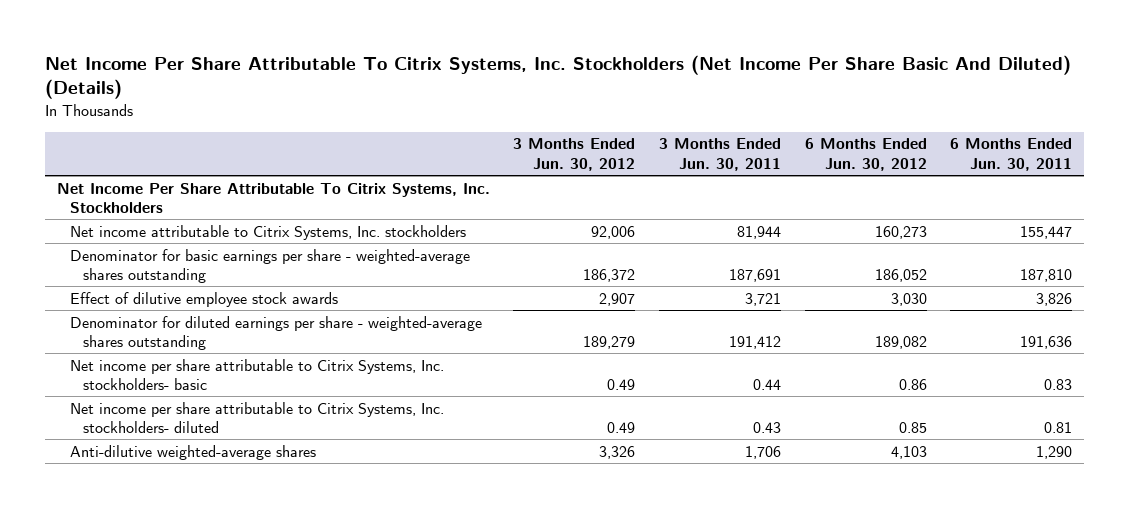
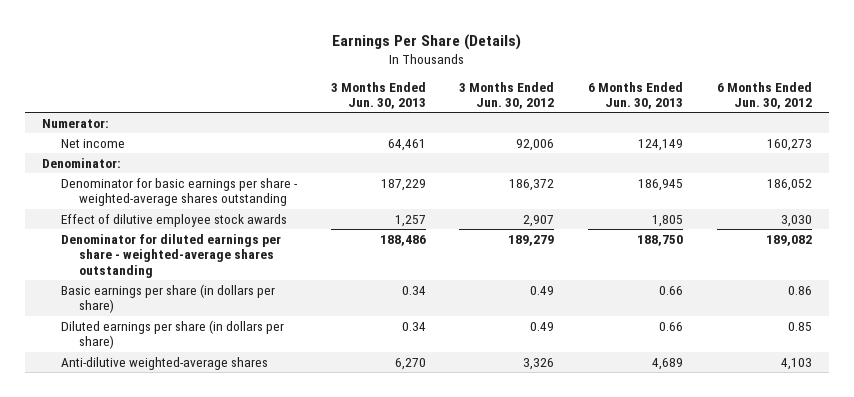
[44,54,1071,100] Net Income Per Share Attributable To Citrix Systems, Inc. Stockholders (Net Income Per Share Basic And Diluted) (Details) -> [332,33,522,50] Earnings Per Share (Details)
[659,138,782,171] 3 Months Ended Jun. 30, 2011 -> none
[950,138,1073,171] 6 Months Ended Jun. 30, 2011 -> none
none -> [330,81,426,110] 3 Months Ended Jun. 30, 2013
none -> [588,81,684,110] 6 Months Ended Jun. 30, 2013
[56,182,490,213] Net Income Per Share Attributable To Citrix Systems, Inc. Stockholders -> none
none -> [41,118,109,128] Numerator:
[69,224,466,240] Net income attributable to Citrix Systems, Inc. stockholders -> [60,138,125,148] Net income
none -> [41,157,121,168] Denominator:
[69,358,444,390] Net income per share attributable to Citrix Systems, Inc. stockholders- basic -> [60,283,275,314] Basic earnings per share (in dollars per share)
[69,401,444,433] Net income per share attributable to Citrix Systems, Inc. stockholders- diluted -> [60,319,284,350] Diluted earnings per share (in dollars per share)

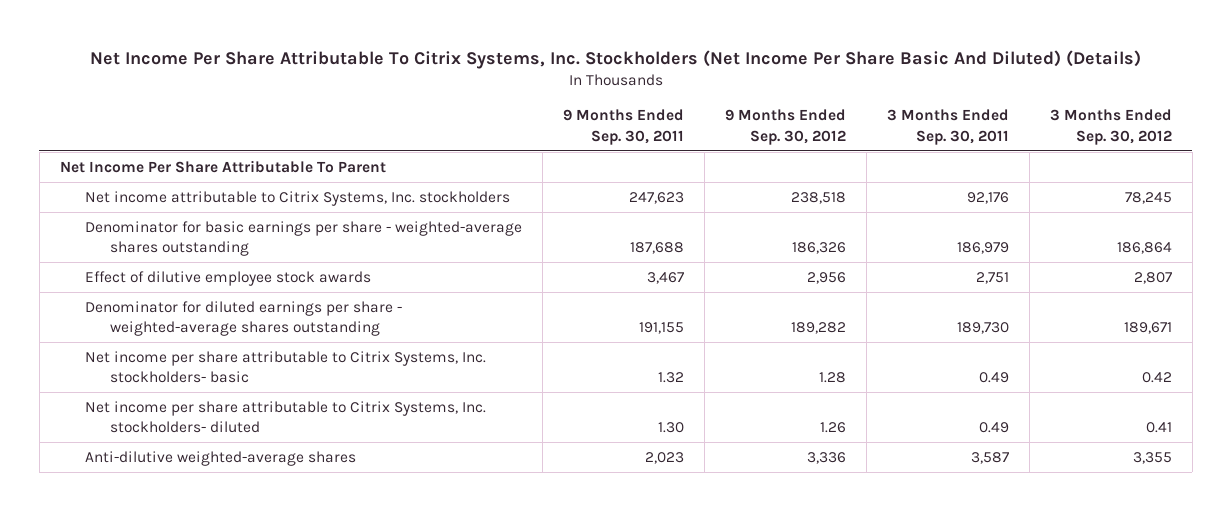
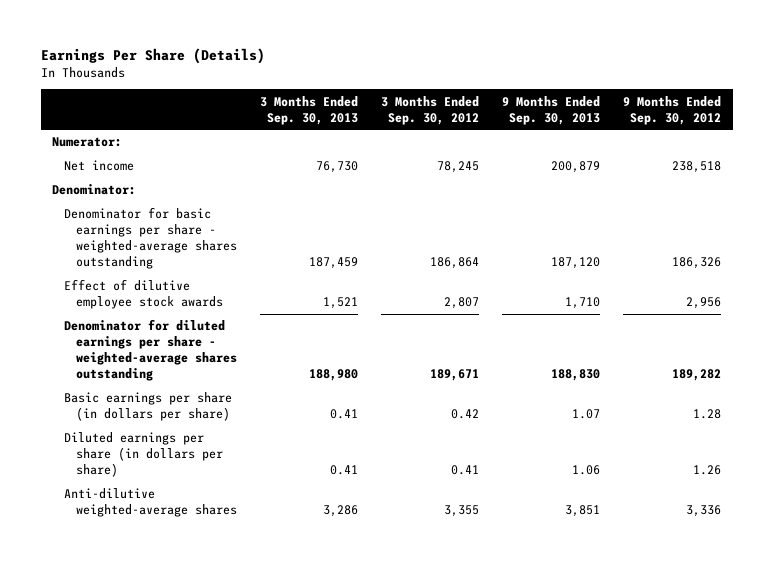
[89,49,1141,69] Net Income Per Share Attributable To Citrix Systems, Inc. Stockholders (Net Income Per Share Basic And Diluted) (Details) -> [41,48,266,65] Earnings Per Share (Details)
[562,109,684,145] 9 Months Ended Sep. 30, 2011 -> none
[886,109,1009,145] 3 Months Ended Sep. 30, 2011 -> none
none -> [260,95,359,125] 3 Months Ended Sep. 30, 2013
none -> [502,95,601,125] 9 Months Ended Sep. 30, 2013
[59,160,386,174] Net Income Per Share Attributable To Parent -> none
none -> [52,137,123,148] Numerator:
[84,191,510,207] Net income attributable to Citrix Systems, Inc. stockholders -> [64,160,135,172] Net income
none -> [52,184,137,196] Denominator:
[84,351,486,384] Net income per share attributable to Citrix Systems, Inc. stockholders- basic -> [64,392,233,422] Basic earnings per share (in dollars per share)
[84,401,486,434] Net income per share attributable to Citrix Systems, Inc. stockholders- diluted -> [64,432,224,478] Diluted earnings per share (in dollars per share)

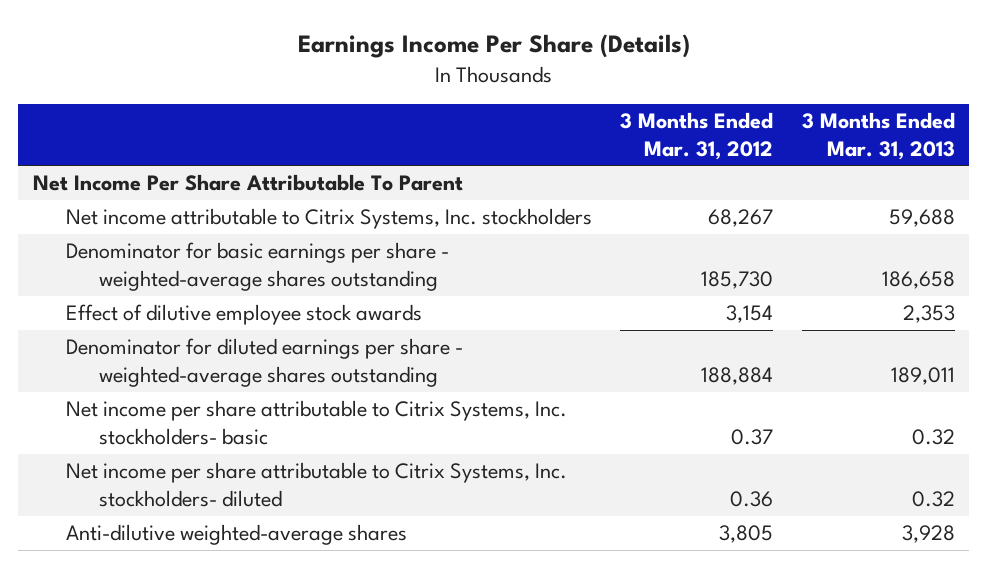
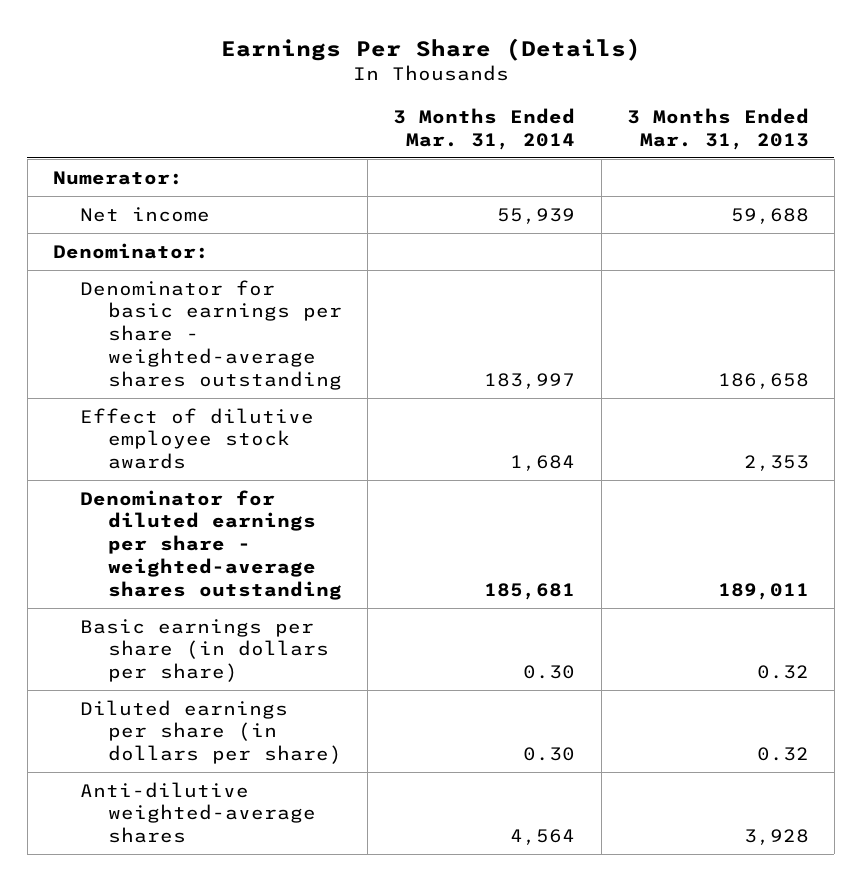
[297,34,690,59] Earnings Income Per Share (Details) -> [220,37,641,61] Earnings Per Share (Details)
[620,111,774,160] 3 Months Ended Mar. 31, 2012 -> none
none -> [393,108,576,150] 3 Months Ended Mar. 31, 2014
[32,174,463,192] Net Income Per Share Attributable To Parent -> none
none -> [52,170,183,185] Numerator:
[65,208,592,230] Net income attributable to Citrix Systems, Inc. stockholders -> [80,206,211,222] Net income
none -> [52,242,209,259] Denominator:
[65,400,567,445] Net income per share attributable to Citrix Systems, Inc. stockholders- basic -> [80,618,329,683] Basic earnings per share (in dollars per share)
[65,462,567,507] Net income per share attributable to Citrix Systems, Inc. stockholders- diluted -> [80,699,342,765] Diluted earnings per share (in dollars per share)

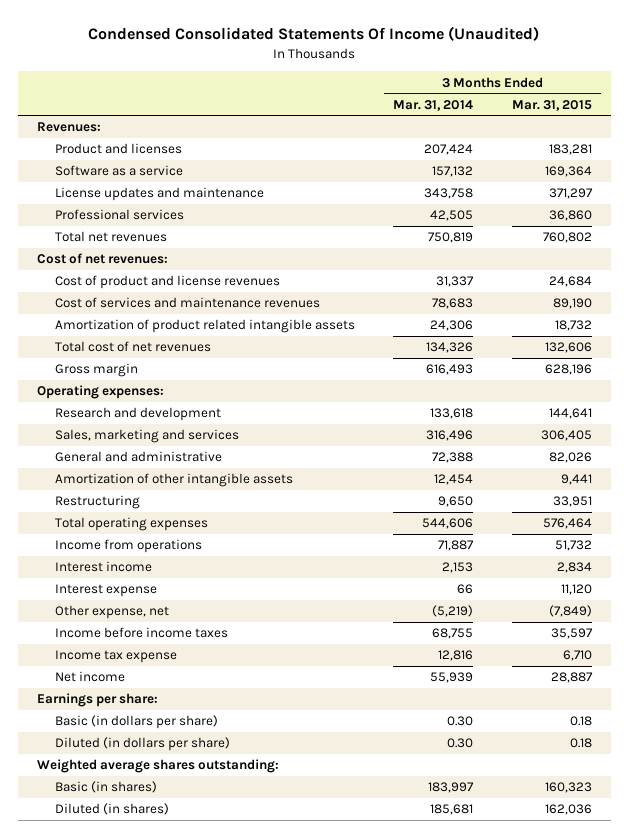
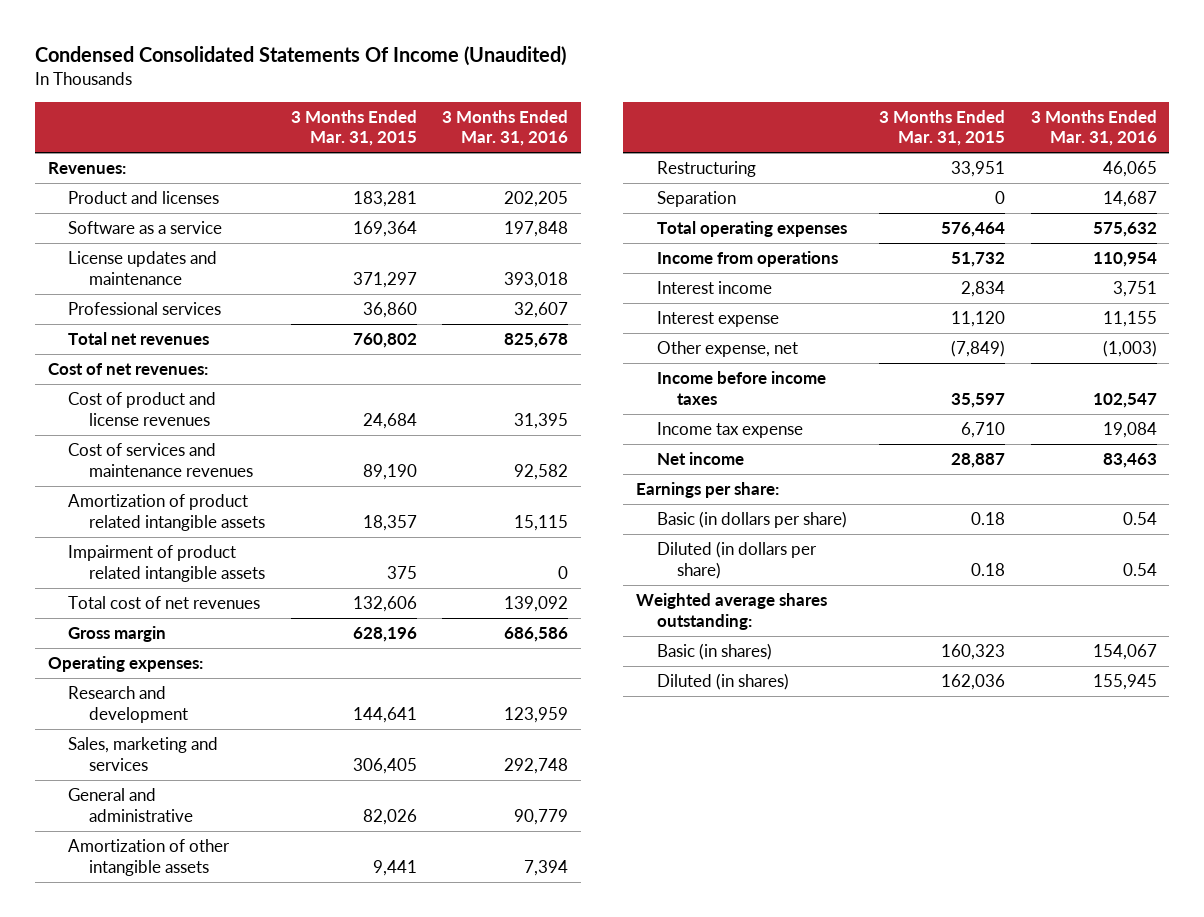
[393,99,474,111] Mar. 31, 2014 -> none
none -> [442,109,569,147] 3 Months Ended Mar. 31, 2016
[554,320,592,332] 18,732 -> [362,514,417,531] 18,357
none -> [68,545,265,582] Impairment of product related intangible assets
none -> [656,191,736,208] Separation

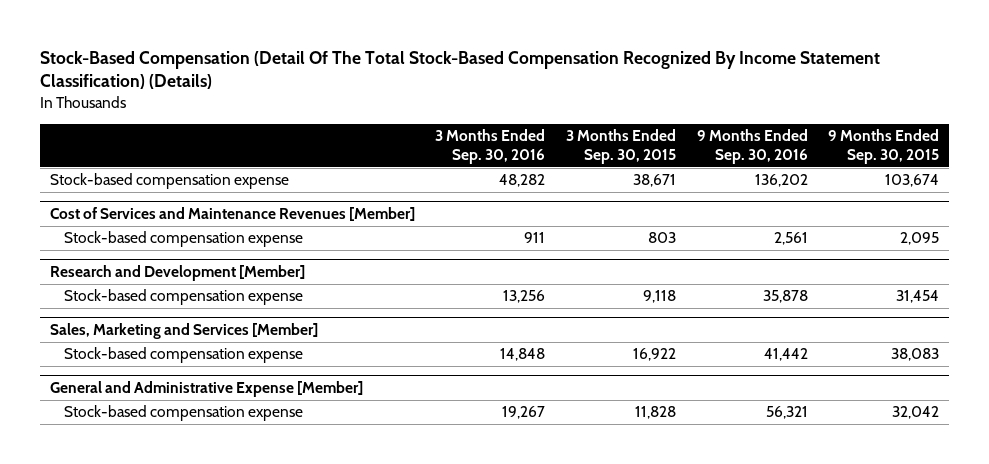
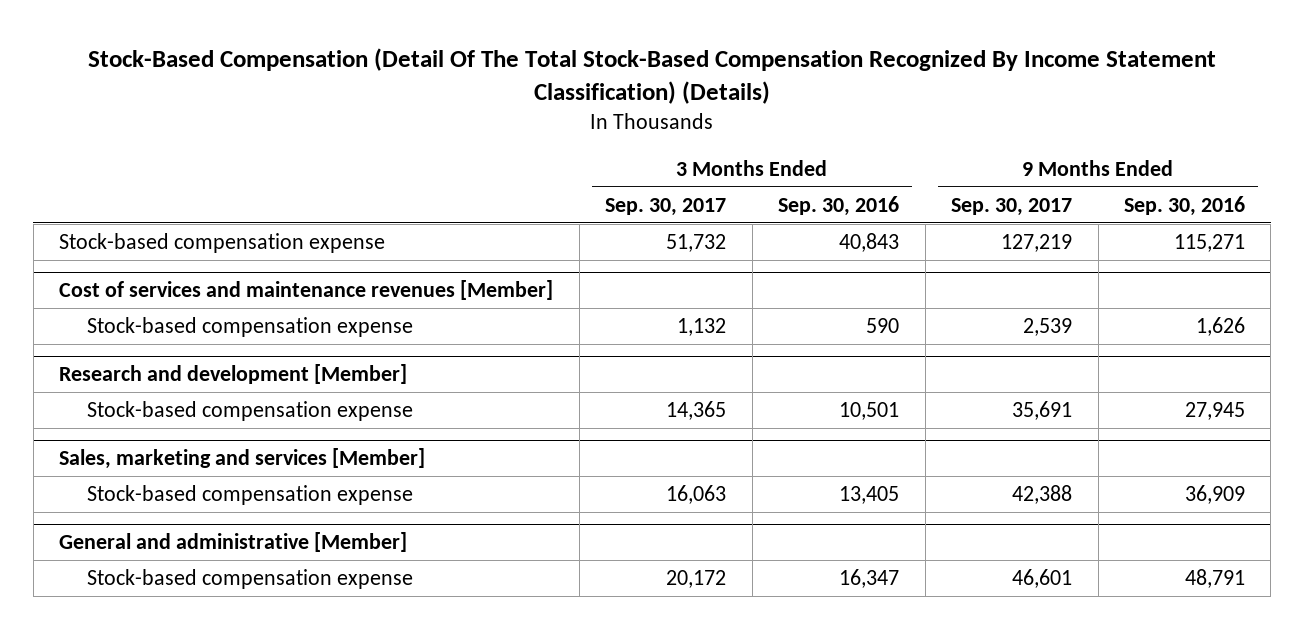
[565,129,676,165] 3 Months Ended Sep. 30, 2015 -> none
[828,129,940,165] 9 Months Ended Sep. 30, 2015 -> none
none -> [605,197,727,216] Sep. 30, 2017
none -> [951,197,1073,216] Sep. 30, 2017
[499,174,546,188] 48,282 -> [839,232,900,252] 40,843
[754,174,808,188] 136,202 -> [1173,233,1245,252] 115,271
[49,206,415,221] Cost of Services and Maintenance Revenues [Member] -> [59,280,554,301] Cost of services and maintenance revenues [Member]
[524,232,546,244] 911 -> [866,317,900,333] 590
[773,232,808,246] 2,561 -> [1195,316,1245,336] 1,626
[49,264,305,281] Research and Development [Member] -> [59,364,408,385] Research and development [Member]
[503,290,546,304] 13,256 -> [839,401,900,420] 10,501
[762,290,808,304] 35,878 -> [1184,401,1245,420] 27,945
[49,322,318,339] Sales, Marketing and Services [Member] -> [59,448,426,470] Sales, marketing and services [Member]
[500,348,546,362] 14,848 -> [839,485,900,504] 13,405
[763,348,808,362] 41,442 -> [1184,484,1245,504] 36,909
[49,380,363,397] General and Administrative Expense [Member] -> [59,532,408,553] General and administrative [Member]
[502,406,546,420] 19,267 -> [839,568,900,588] 16,347
[765,406,808,420] 56,321 -> [1184,568,1245,588] 48,791

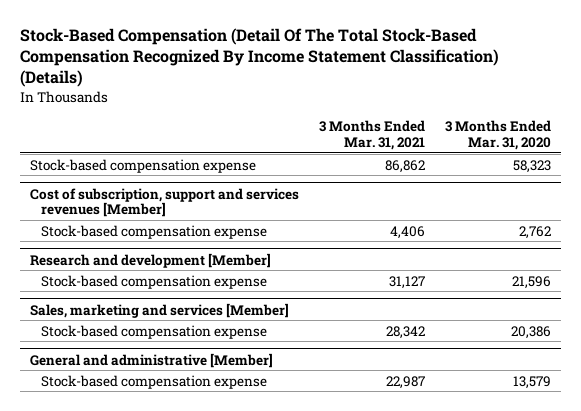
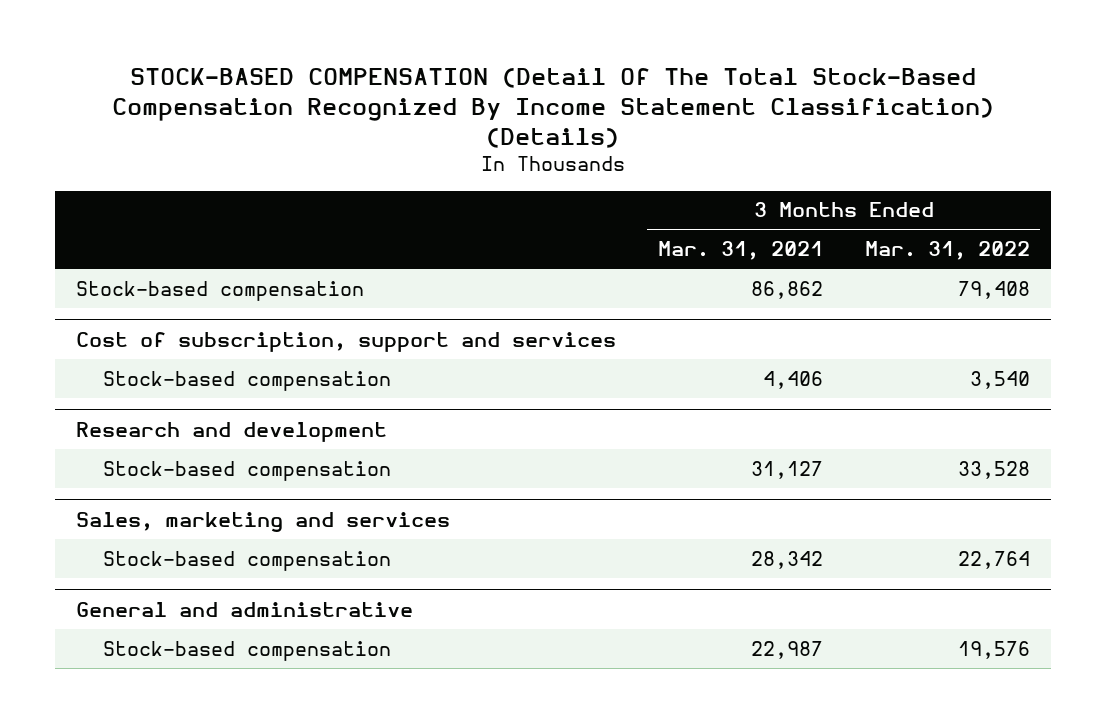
[19,27,499,88] Stock-Based Compensation (Detail Of The Total Stock-Based Compensation Recognized By Income Statement Classification) (Details) -> [111,67,994,149] STOCK-BASED COMPENSATION (Detail Of The Total Stock-Based Compensation Recognized By Income Statement Classification) (Details)
[445,120,552,151] 3 Months Ended Mar. 31, 2020 -> none
none -> [864,241,1030,261] Mar. 31, 2022
[29,158,256,173] Stock-based compensation expense -> [75,280,364,301] Stock-based compensation
[29,187,299,218] Cost of subscription, support and services revenues [Member] -> [75,331,616,352] Cost of subscription, support and services
[40,224,267,239] Stock-based compensation expense -> [102,370,391,391] Stock-based compensation
[29,252,271,268] Research and development [Member] -> [75,421,387,442] Research and development
[40,274,267,289] Stock-based compensation expense -> [102,460,391,481] Stock-based compensation
[29,302,289,318] Sales, marketing and services [Member] -> [75,511,450,532] Sales, marketing and services
[40,324,267,339] Stock-based compensation expense -> [102,550,391,571] Stock-based compensation
[29,352,273,368] General and administrative [Member] -> [75,601,413,617] General and administrative
[40,374,267,389] Stock-based compensation expense -> [102,640,391,661] Stock-based compensation

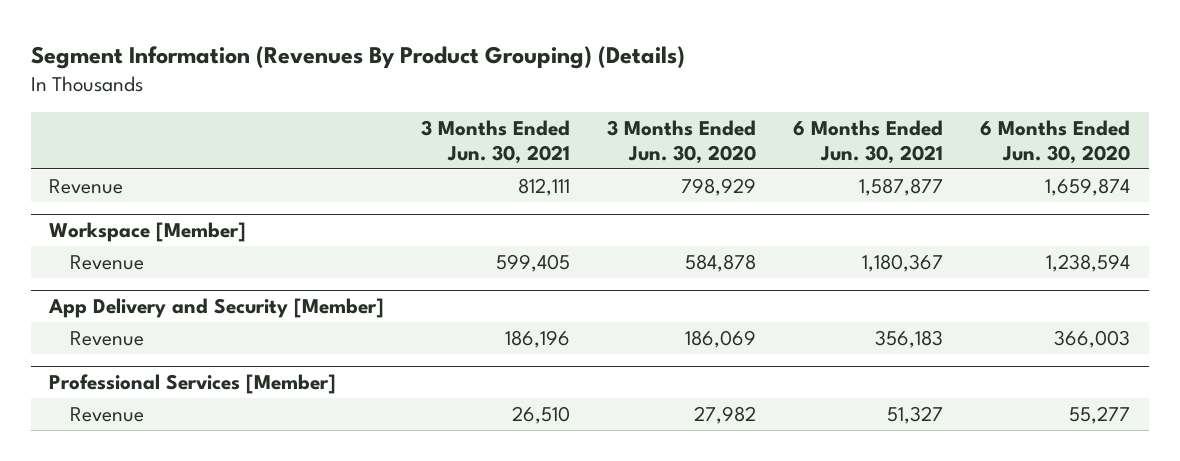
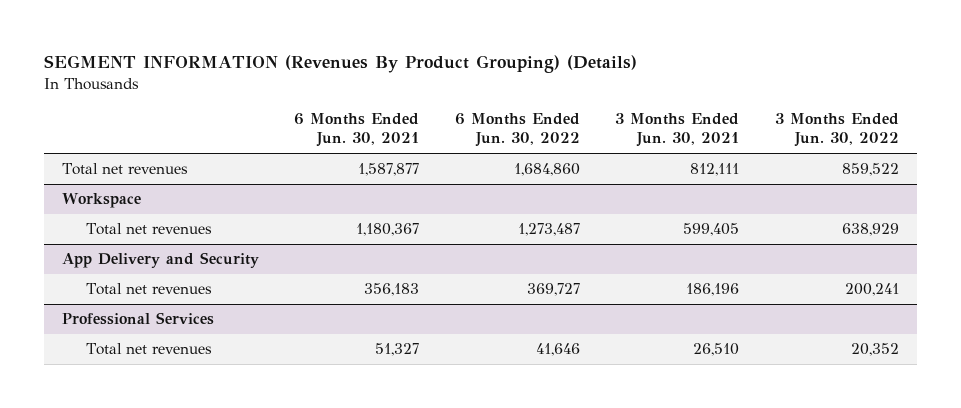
[30,46,685,70] Segment Information (Revenues By Product Grouping) (Details) -> [44,54,638,73] SEGMENT INFORMATION (Revenues By Product Grouping) (Details)
[607,119,757,164] 3 Months Ended Jun. 30, 2020 -> none
[980,119,1131,164] 6 Months Ended Jun. 30, 2020 -> none
none -> [454,113,580,148] 6 Months Ended Jun. 30, 2022
none -> [775,113,900,148] 3 Months Ended Jun. 30, 2022
[49,178,124,194] Revenue -> [61,163,188,176] Total net revenues
[49,222,247,243] Workspace [Member] -> [61,193,141,209] Workspace
[69,254,144,270] Revenue -> [85,223,212,236] Total net revenues
[48,298,385,319] App Delivery and Security [Member] -> [61,252,259,269] App Delivery and Security
[69,330,144,346] Revenue -> [85,283,212,296] Total net revenues
[49,374,337,395] Professional Services [Member] -> [61,312,214,326] Professional Services
[69,406,144,422] Revenue -> [85,343,212,356] Total net revenues

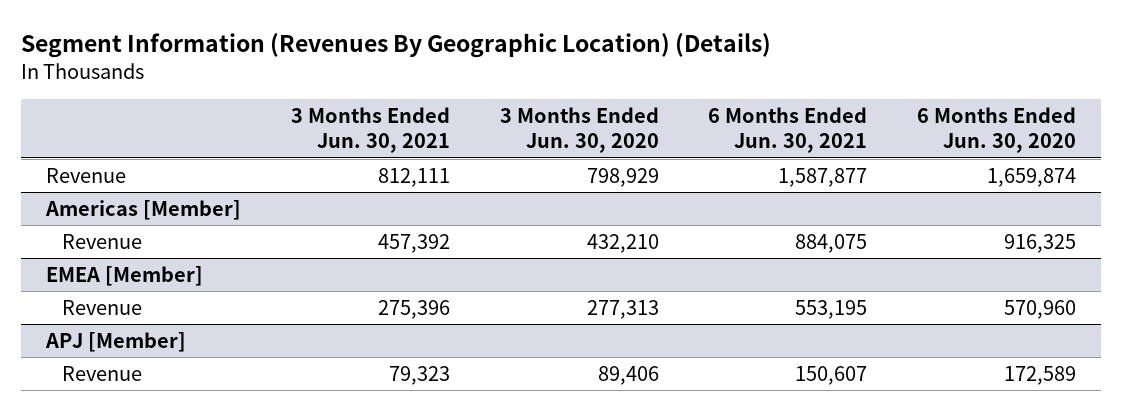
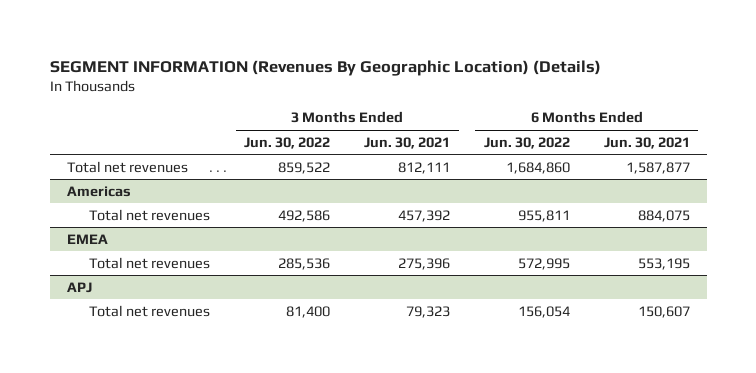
[20,32,771,58] Segment Information (Revenues By Geographic Location) (Details) -> [49,59,601,76] SEGMENT INFORMATION (Revenues By Geographic Location) (Details)
[499,106,659,154] 3 Months Ended Jun. 30, 2020 -> none
[917,106,1077,154] 6 Months Ended Jun. 30, 2020 -> none
none -> [244,136,331,149] Jun. 30, 2022
none -> [483,136,570,149] Jun. 30, 2022
[45,167,126,183] Revenue -> [66,160,188,173] Total net revenues
[44,199,241,220] Americas [Member] -> [66,185,131,197] Americas
[62,233,143,249] Revenue -> [89,208,211,221] Total net revenues
[45,265,203,286] EMEA [Member] -> [66,233,108,244] EMEA
[62,299,143,315] Revenue -> [89,256,211,269] Total net revenues
[44,331,186,352] APJ [Member] -> [66,281,92,293] APJ
[62,365,143,381] Revenue -> [89,304,211,317] Total net revenues

